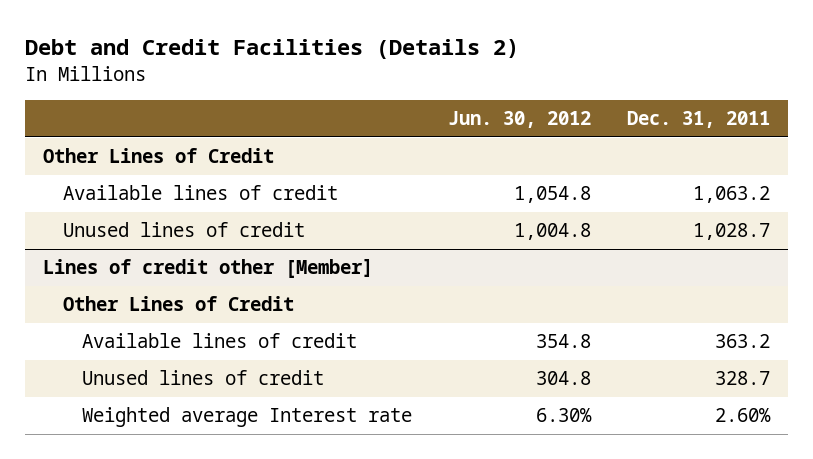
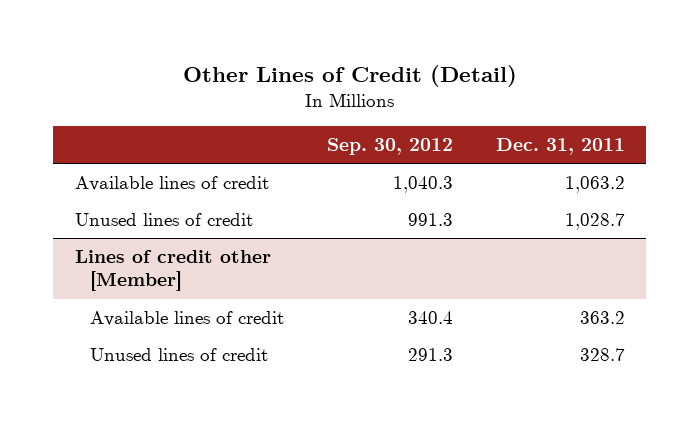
[25,38,520,59] Debt and Credit Facilities (Details 2) -> [182,65,517,88] Other Lines of Credit (Detail)
[448,111,592,129] Jun. 30, 2012 -> none
none -> [326,138,453,156] Sep. 30, 2012
[43,148,275,164] Other Lines of Credit -> none
[62,296,294,312] Other Lines of Credit -> none
[82,407,413,428] Weighted average Interest rate -> none

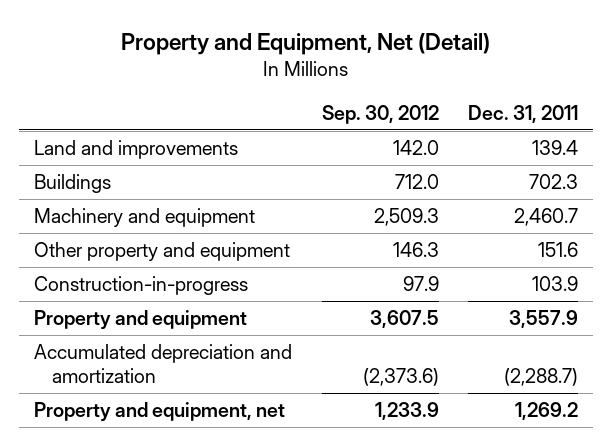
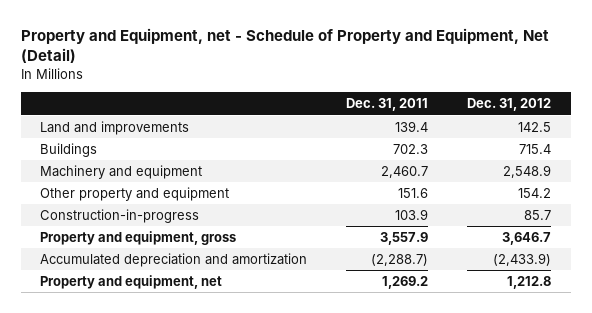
[121,32,491,55] Property and Equipment, Net (Detail) -> [20,28,549,64] Property and Equipment, net - Schedule of Property and Equipment, Net (Detail)
[321,105,439,125] Sep. 30, 2012 -> none
none -> [467,98,552,112] Dec. 31, 2012
[33,310,247,330] Property and equipment -> [40,230,237,245] Property and equipment, gross

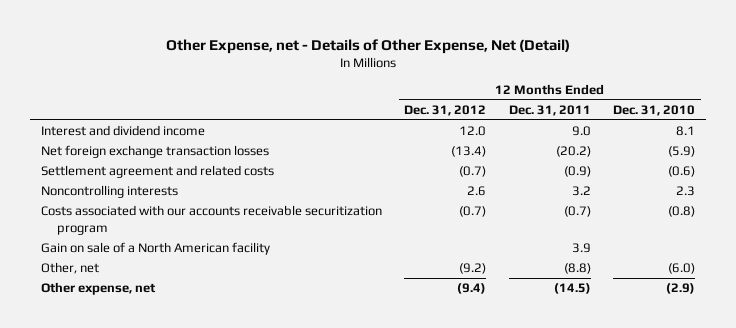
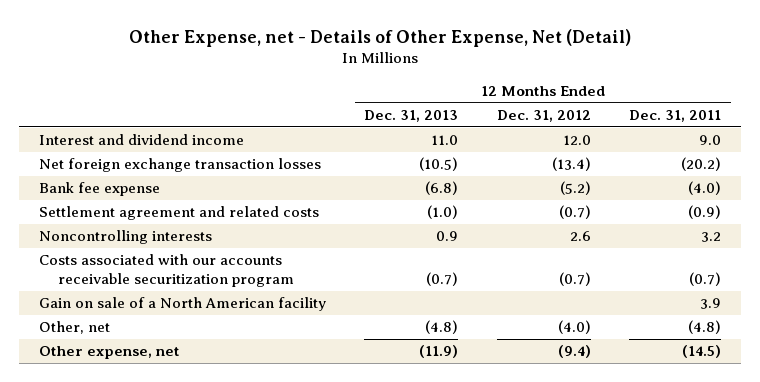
[612,104,695,116] Dec. 31, 2010 -> none
none -> [364,110,459,123] Dec. 31, 2013
none -> [38,182,160,197] Bank fee expense
[459,263,487,275] (9.2) -> [557,320,591,335] (4.0)
[563,263,591,275] (8.8) -> [688,320,722,335] (4.8)

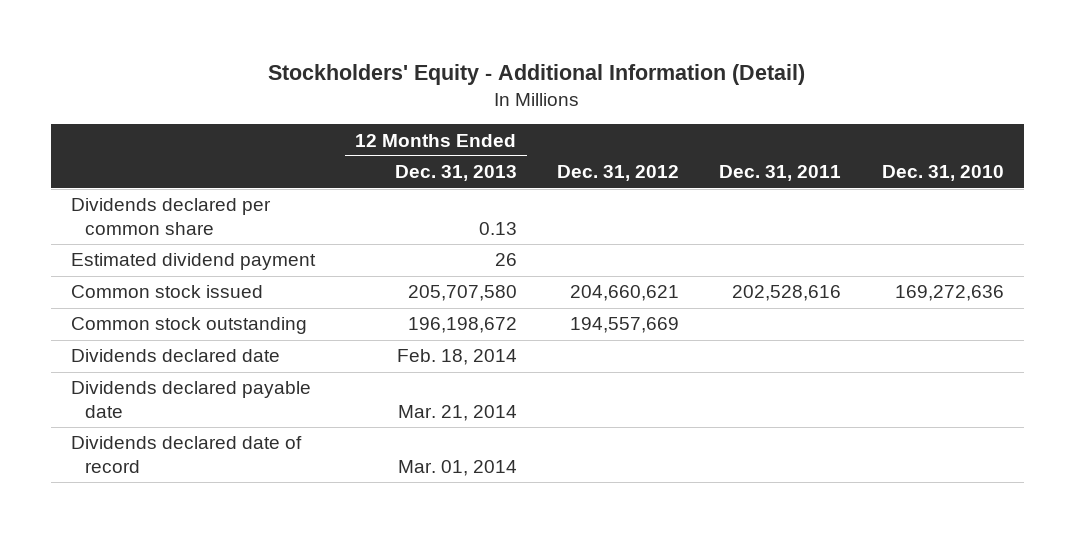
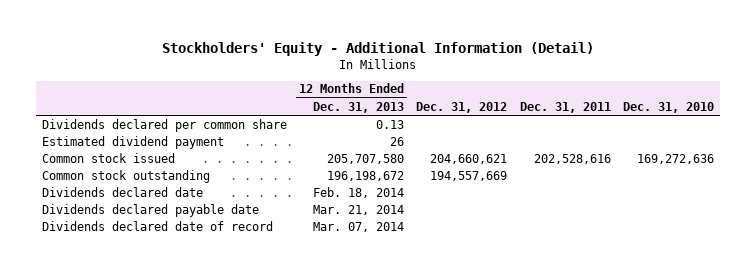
[397,459,517,476] Mar. 01, 2014 -> [313,221,405,232] Mar. 07, 2014

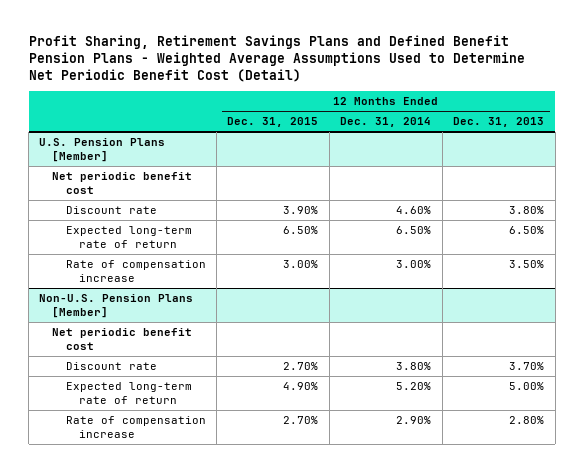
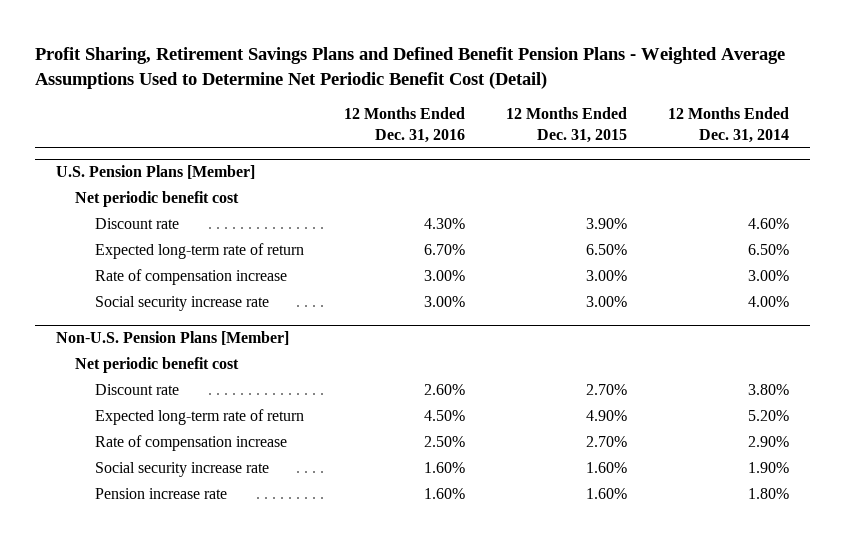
[453,117,545,128] Dec. 31, 2013 -> none
none -> [344,107,466,143] 12 Months Ended Dec. 31, 2016
none -> [94,296,269,312] Social security increase rate
none -> [94,462,269,478] Social security increase rate
none -> [94,488,227,500] Pension increase rate

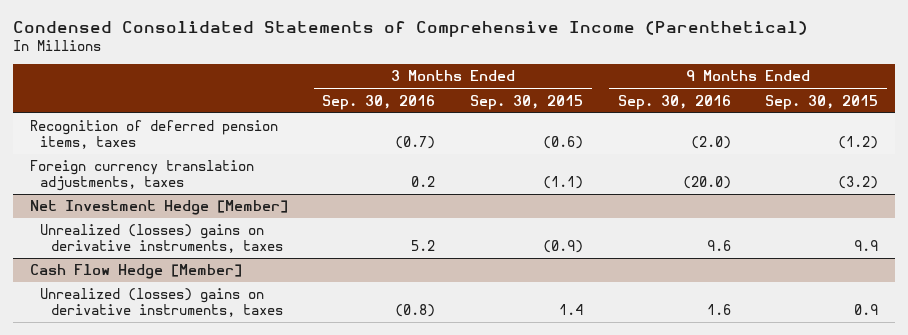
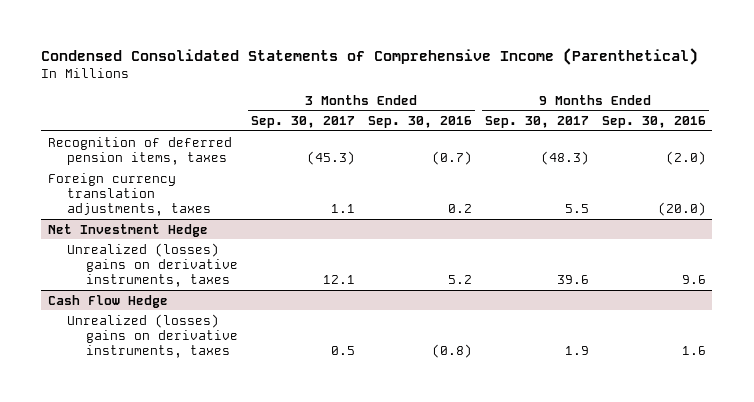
[469,94,583,110] Sep. 30, 2015 -> none
[765,94,879,110] Sep. 30, 2015 -> none
none -> [250,116,355,129] Sep. 30, 2017
none -> [484,116,589,129] Sep. 30, 2017
[29,200,288,216] Net Investment Hedge [Member] -> [47,223,208,237] Net Investment Hedge
[29,264,242,280] Cash Flow Hedge [Member] -> [47,294,168,308] Cash Flow Hedge

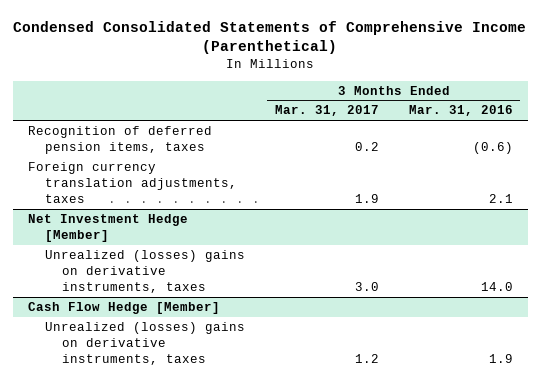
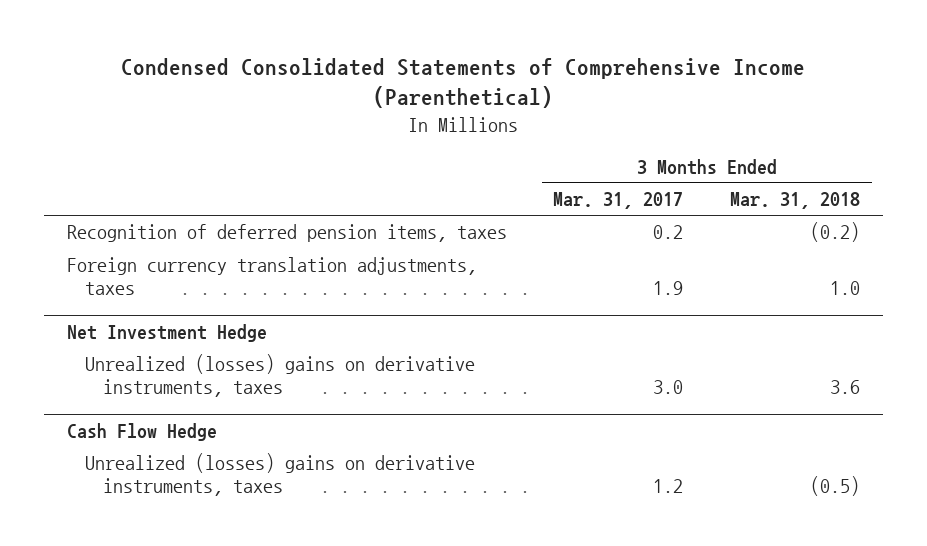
[408,105,513,117] Mar. 31, 2016 -> none
none -> [729,192,860,210] Mar. 31, 2018
[27,214,188,242] Net Investment Hedge [Member] -> [66,323,267,342] Net Investment Hedge
[27,302,220,315] Cash Flow Hedge [Member] -> [66,422,217,441] Cash Flow Hedge

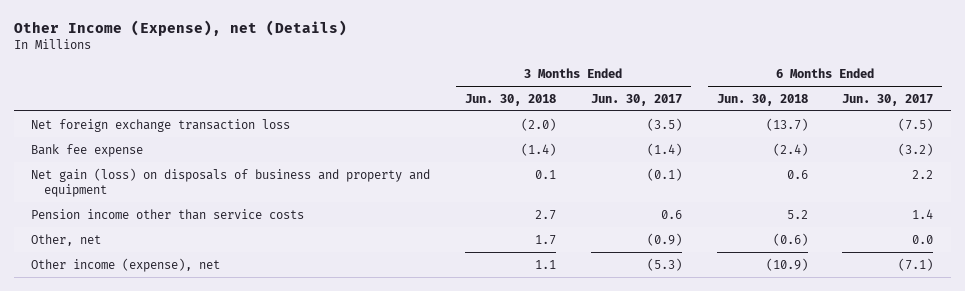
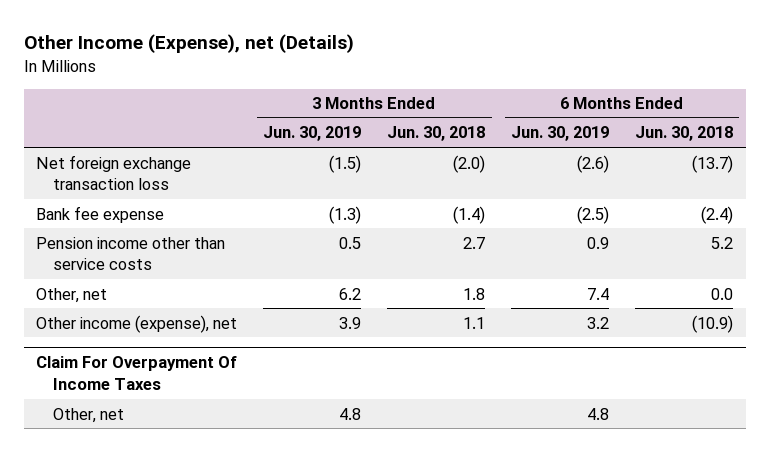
[590,93,682,106] Jun. 30, 2017 -> none
[842,93,934,106] Jun. 30, 2017 -> none
none -> [263,126,362,142] Jun. 30, 2019
none -> [511,126,610,142] Jun. 30, 2019
[31,167,431,197] Net gain (loss) on disposals of business and property and equipment -> none
[535,234,557,245] 1.7 -> [463,287,486,300] 1.8
[772,232,808,246] (0.6) -> [710,287,733,300] 0.0
none -> [36,356,238,390] Claim For Overpayment Of Income Taxes
none -> [52,407,124,423] Other, net

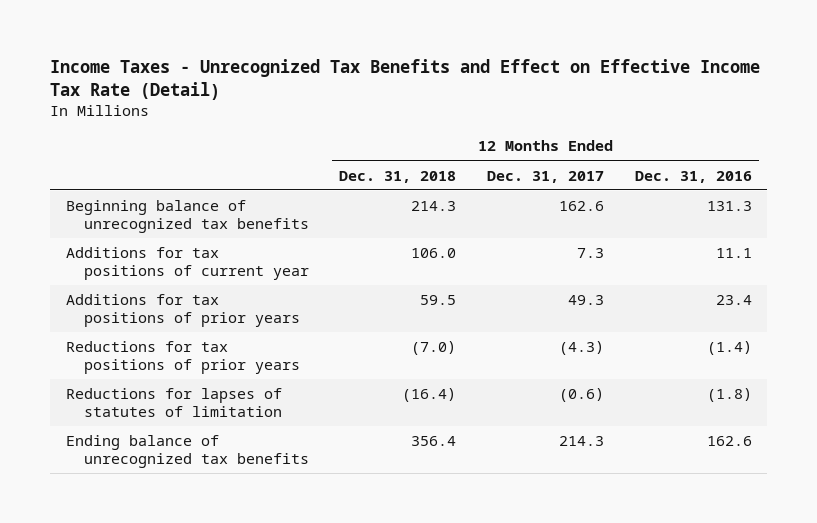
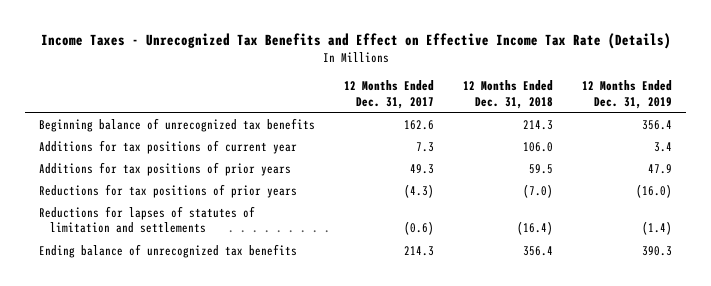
[50,59,761,101] Income Taxes - Unrecognized Tax Benefits and Effect on Effective Income Tax Rate (Detail) -> [40,32,671,49] Income Taxes - Unrecognized Tax Benefits and Effect on Effective Income Tax Rate (Details)
[634,170,752,183] Dec. 31, 2016 -> none
none -> [581,79,672,109] 12 Months Ended Dec. 31, 2019
[65,387,282,417] Reductions for lapses of statutes of limitation -> [39,205,256,234] Reductions for lapses of statutes of limitation and settlements

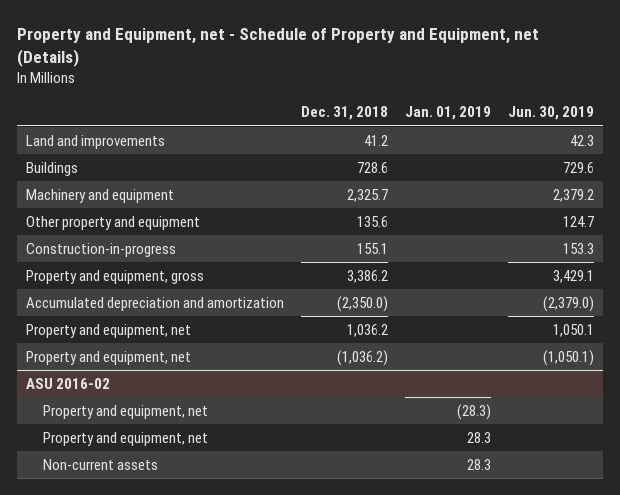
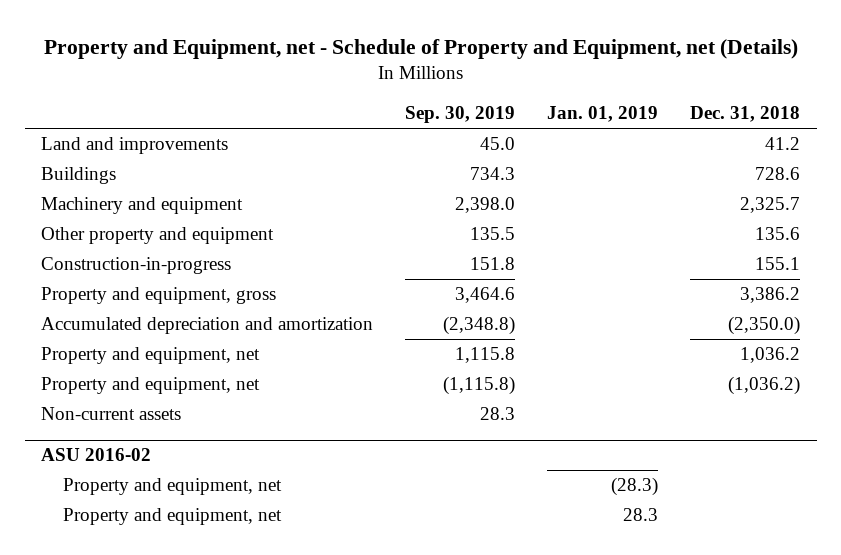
[507,106,594,121] Jun. 30, 2019 -> none
none -> [405,106,516,124] Sep. 30, 2019
none -> [40,407,181,421] Non-current assets
[42,458,158,470] Non-current assets -> none

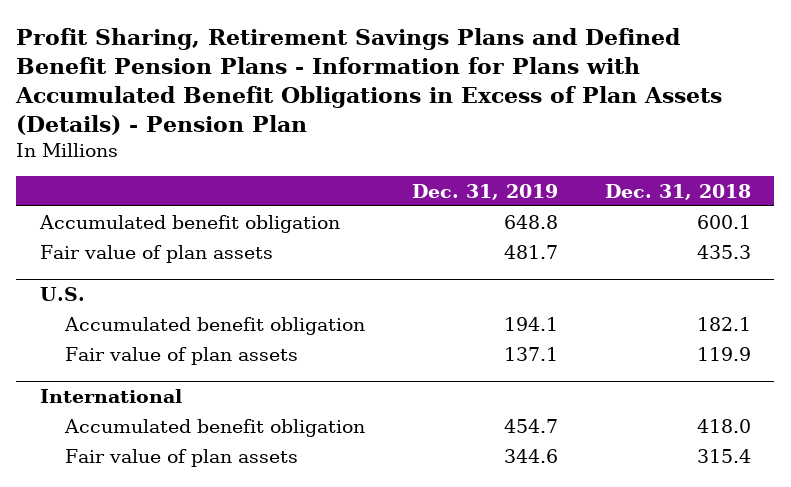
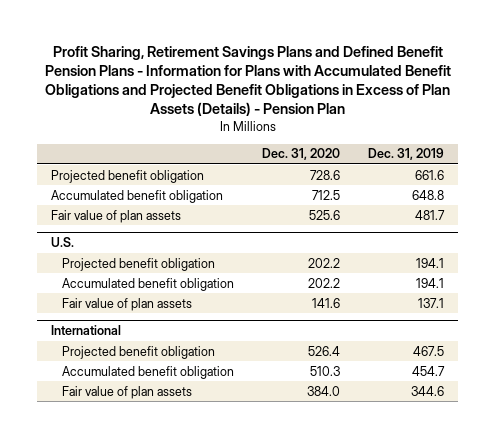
[15,28,723,135] Profit Sharing, Retirement Savings Plans and Defined Benefit Pension Plans - Information for Plans with Accumulated Benefit Obligations in Excess of Plan Assets (Details) - Pension Plan -> [44,45,451,117] Profit Sharing, Retirement Savings Plans and Defined Benefit Pension Plans - Information for Plans with Accumulated Benefit Obligations and Projected Benefit Obligations in Excess of Plan Assets (Details) - Pension Plan
[604,183,751,200] Dec. 31, 2018 -> none
none -> [261,148,340,161] Dec. 31, 2020
none -> [51,169,205,183] Projected benefit obligation
none -> [61,257,215,271] Projected benefit obligation
none -> [61,345,215,359] Projected benefit obligation

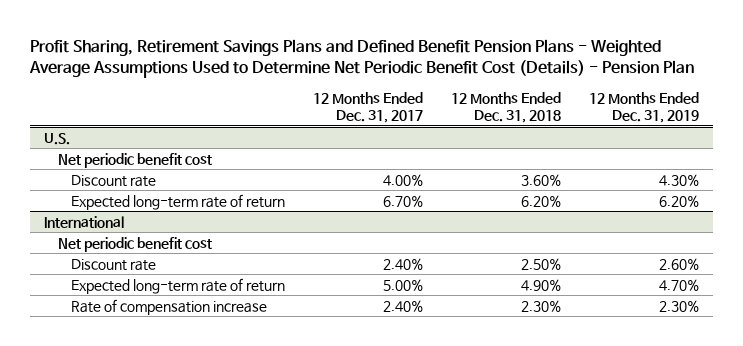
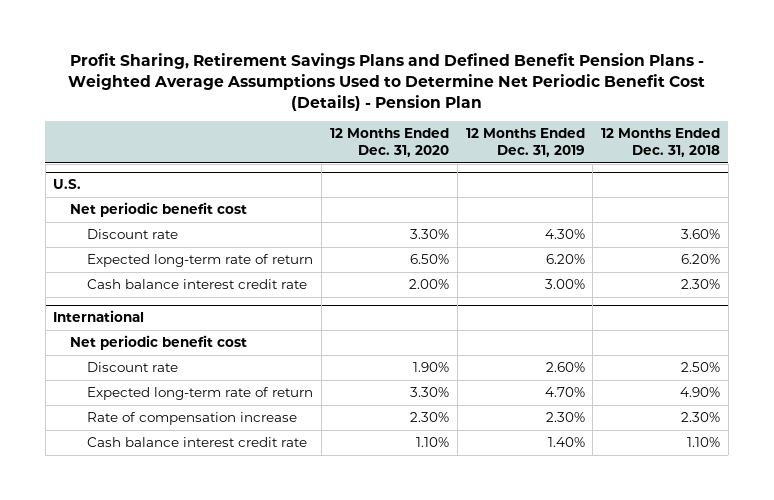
[313,92,424,124] 12 Months Ended Dec. 31, 2017 -> none
none -> [329,128,449,157] 12 Months Ended Dec. 31, 2020
none -> [87,279,308,290] Cash balance interest credit rate
none -> [87,437,308,448] Cash balance interest credit rate

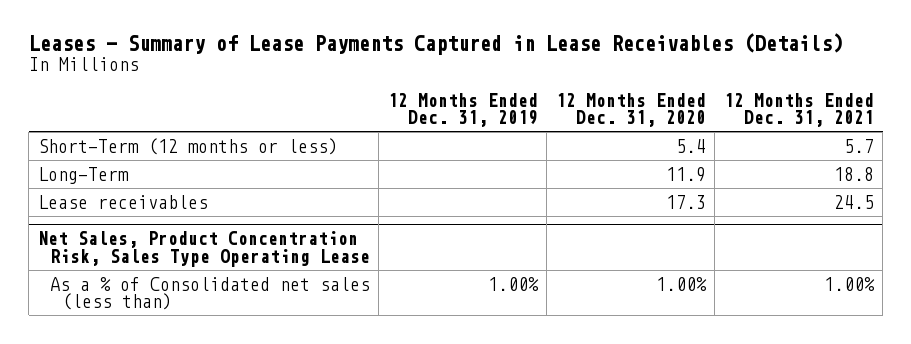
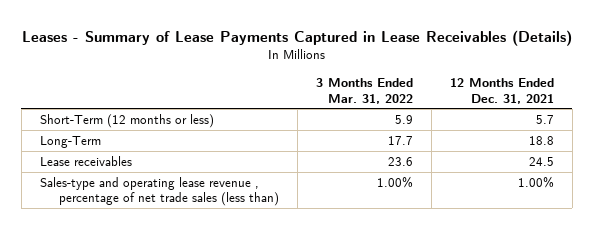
[387,92,538,127] 12 Months Ended Dec. 31, 2019 -> none
[555,92,706,127] 12 Months Ended Dec. 31, 2020 -> none
none -> [316,78,414,104] 3 Months Ended Mar. 31, 2022
[37,231,370,267] Net Sales, Product Concentration Risk, Sales Type Operating Lease -> none
[49,276,370,311] As a % of Consolidated net sales (less than) -> none
none -> [39,176,280,207] Sales-type and operating lease revenue , percentage of net trade sales (less than)

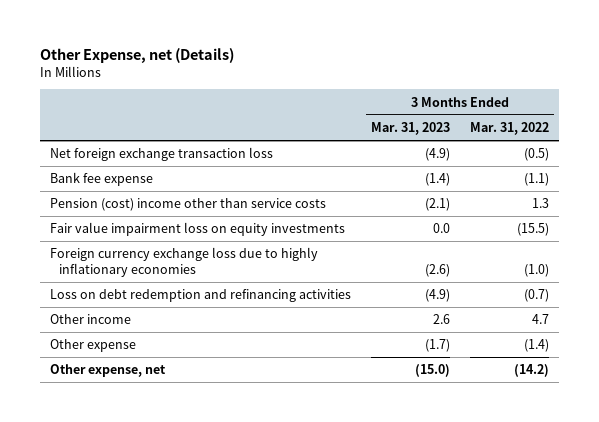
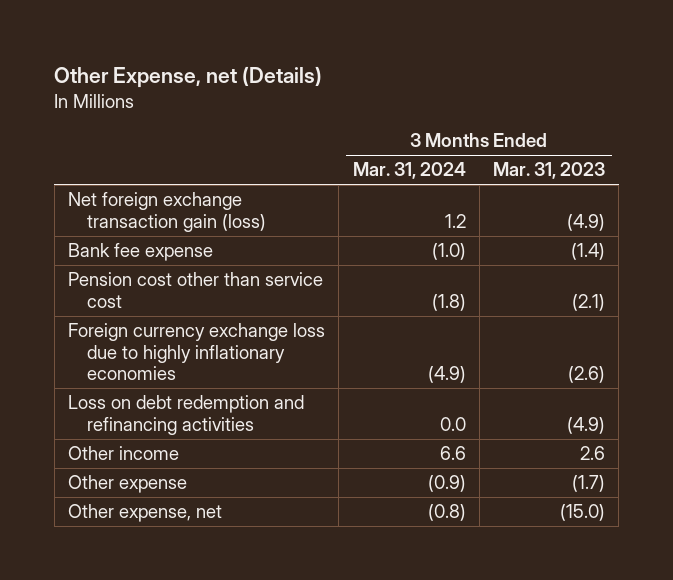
[470,122,550,136] Mar. 31, 2022 -> none
none -> [352,162,466,180] Mar. 31, 2024
[49,147,273,162] Net foreign exchange transaction loss -> [68,192,266,232] Net foreign exchange transaction gain (loss)
[49,222,345,237] Fair value impairment loss on equity investments -> none
[49,198,326,212] Pension (cost) income other than service costs -> [68,272,324,308] Pension cost other than service cost

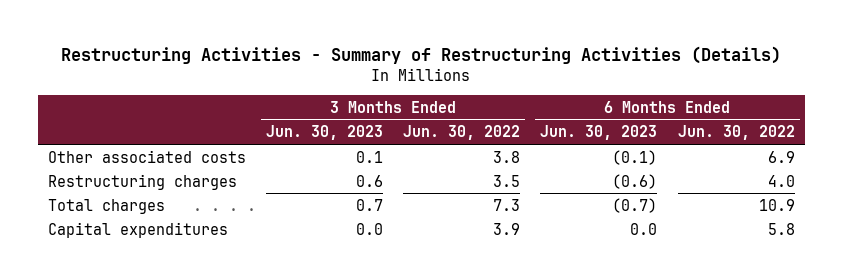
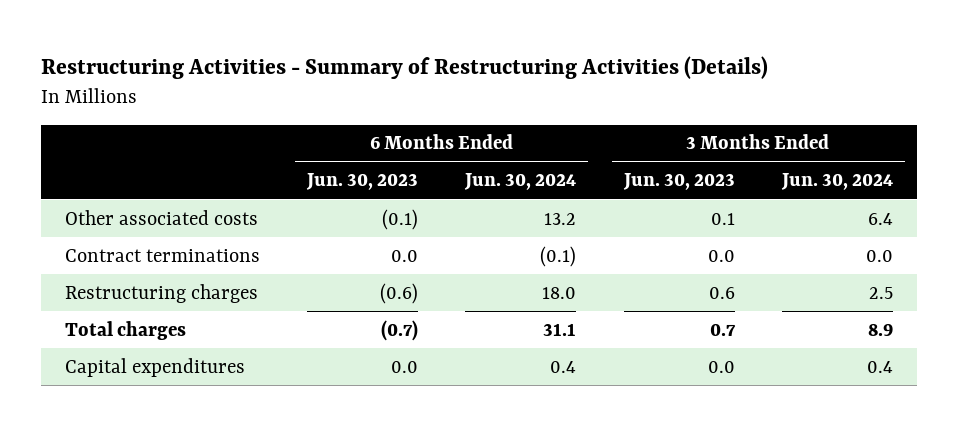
[403,125,521,141] Jun. 30, 2022 -> none
[677,125,795,141] Jun. 30, 2022 -> none
none -> [464,173,577,191] Jun. 30, 2024
none -> [780,173,893,191] Jun. 30, 2024
none -> [64,248,260,262] Contract terminations

